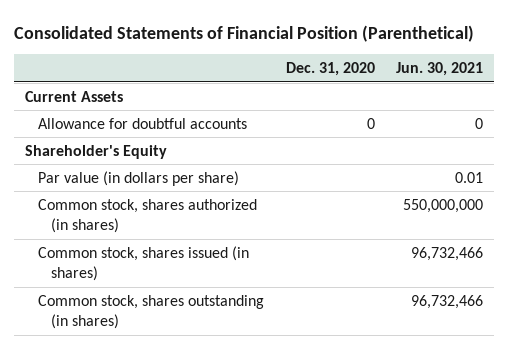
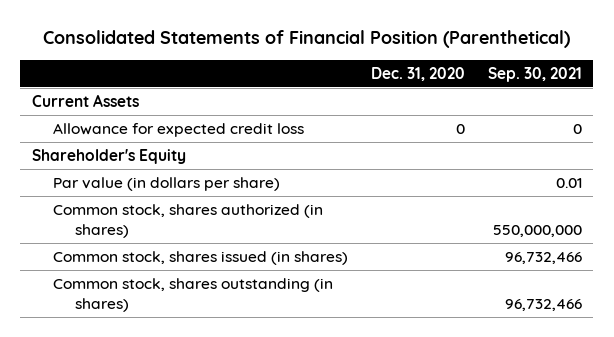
[396,62,484,77] Jun. 30, 2021 -> none
none -> [488,66,583,82] Sep. 30, 2021
[38,117,248,129] Allowance for doubtful accounts -> [53,123,305,138] Allowance for expected credit loss

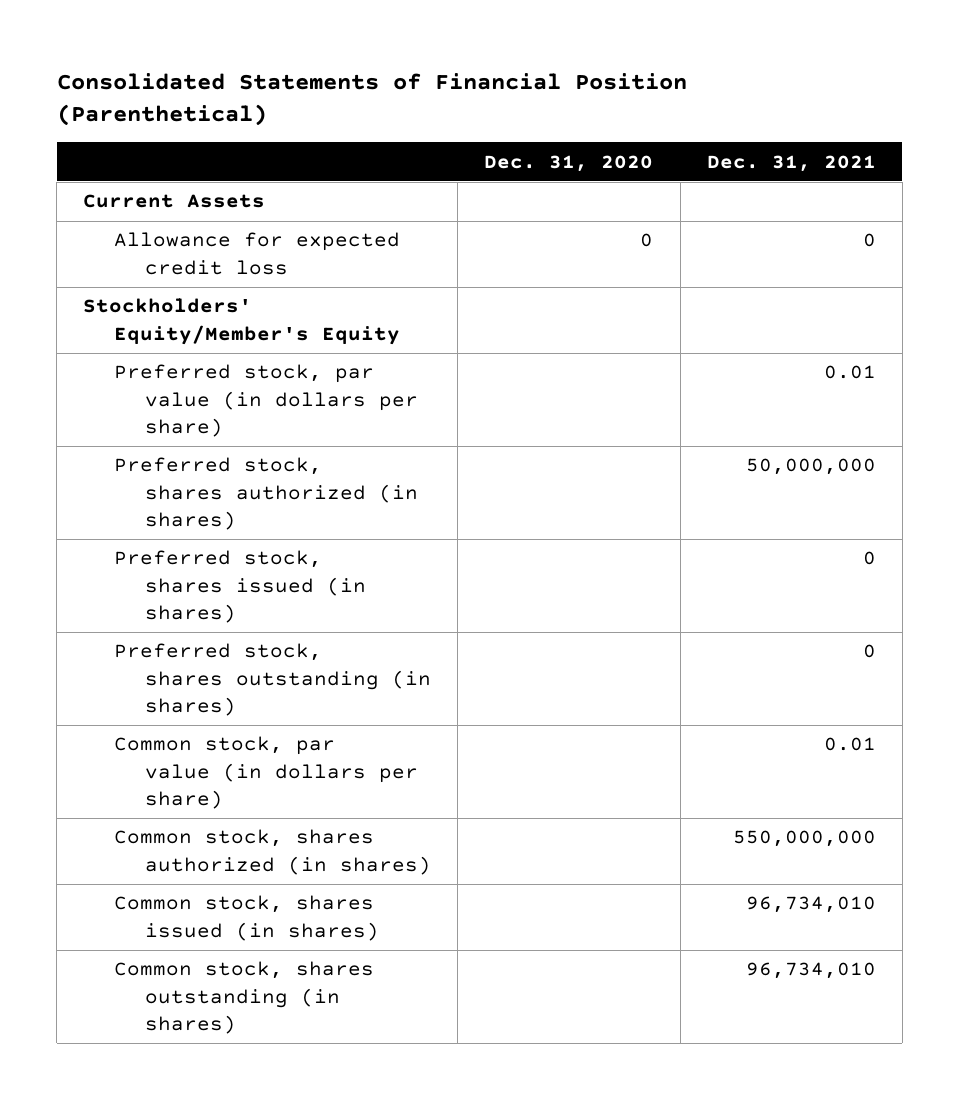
[488,66,583,82] Sep. 30, 2021 -> none
none -> [706,154,876,172] Dec. 31, 2021
[31,149,186,165] Shareholder's Equity -> [83,298,401,345] Stockholders' Equity/Member's Equity
none -> [114,364,418,437] Preferred stock, par value (in dollars per share)
none -> [114,457,418,530] Preferred stock, shares authorized (in shares)
none -> [114,550,366,623] Preferred stock, shares issued (in shares)
none -> [114,643,431,716] Preferred stock, shares outstanding (in shares)
[53,177,281,192] Par value (in dollars per share) -> [114,736,418,809] Common stock, par value (in dollars per share)

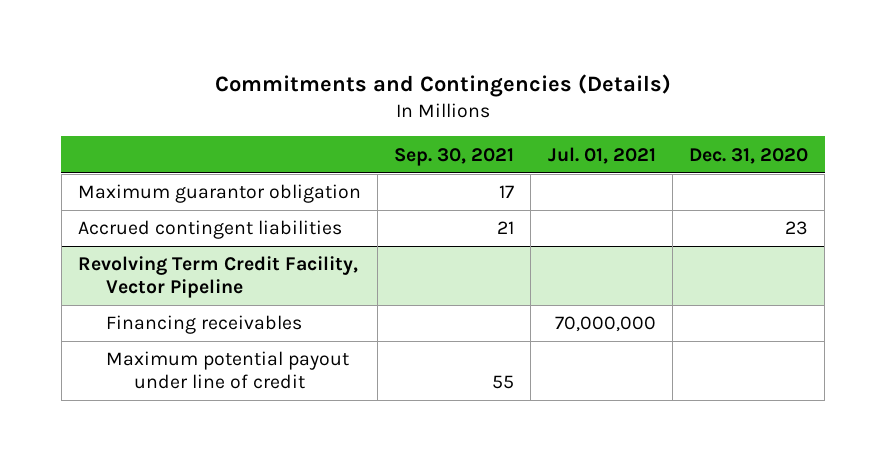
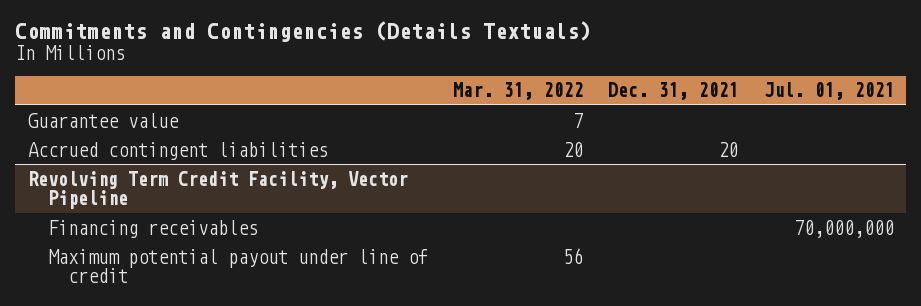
[214,74,671,98] Commitments and Contingencies (Details) -> [15,21,592,43] Commitments and Contingencies (Details Textuals)
[394,147,515,166] Sep. 30, 2021 -> none
[688,147,808,164] Dec. 31, 2020 -> none
none -> [453,82,584,101] Mar. 31, 2022
none -> [608,82,739,101] Dec. 31, 2021
[77,184,361,204] Maximum guarantor obligation -> [27,112,179,128] Guarantee value

